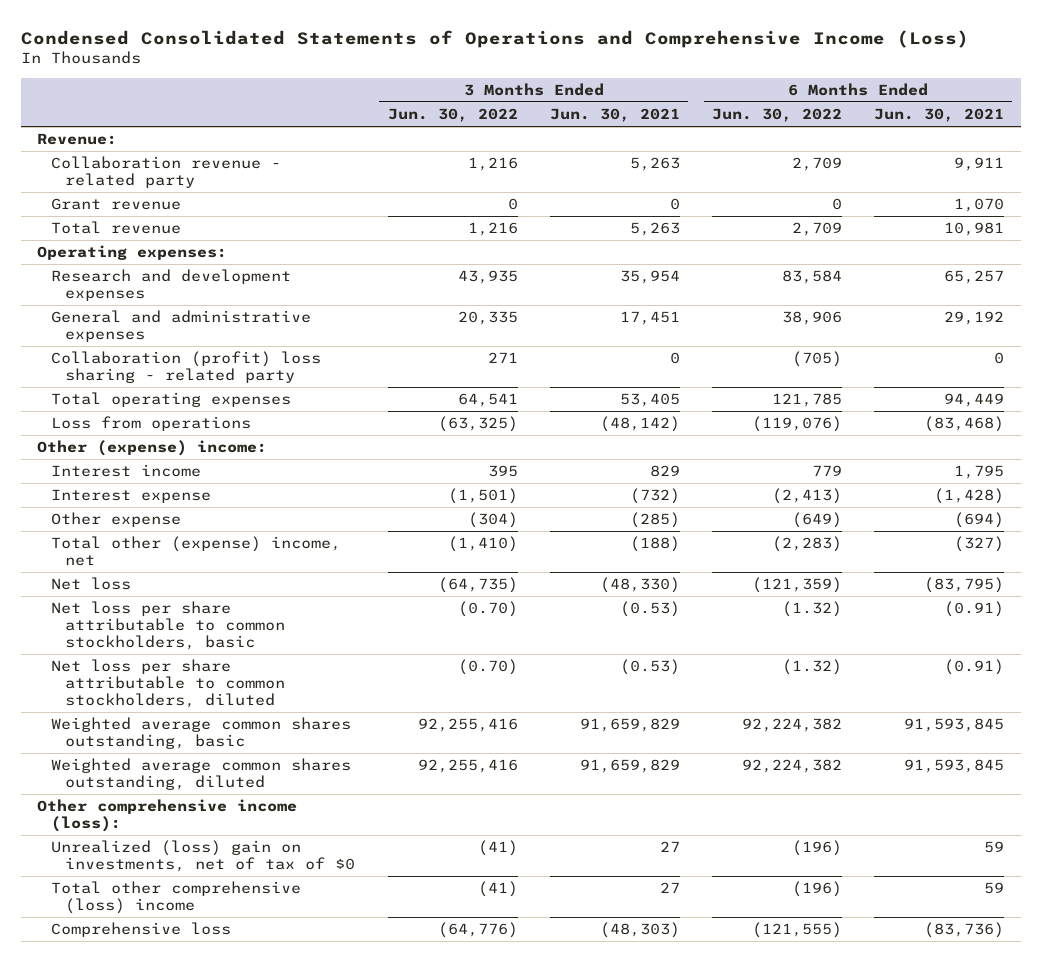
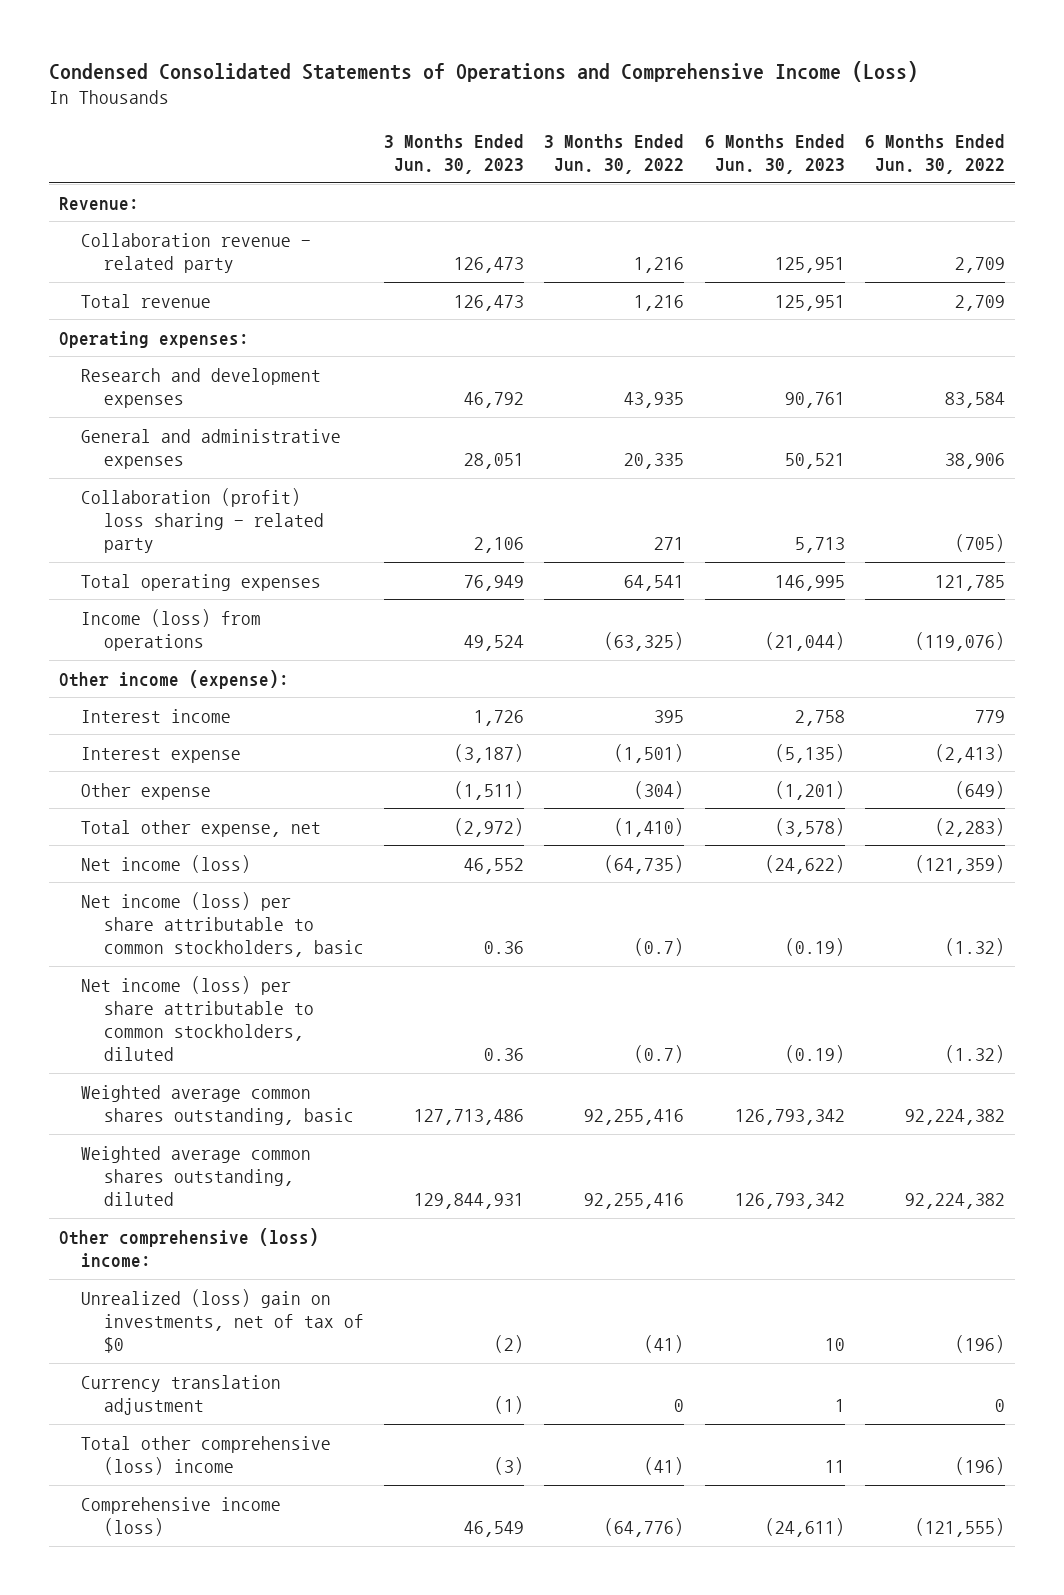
[549,108,680,123] Jun. 30, 2021 -> none
[874,108,1005,123] Jun. 30, 2021 -> none
none -> [384,133,525,174] 3 Months Ended Jun. 30, 2023
none -> [704,133,845,174] 6 Months Ended Jun. 30, 2023
[51,198,182,211] Grant revenue -> none
[51,416,252,432] Loss from operations -> [81,608,262,651] Income (loss) from operations
[37,440,268,457] Other (expense) income: -> [59,669,290,689] Other income (expense):
[51,536,342,567] Total other (expense) income, net -> [81,819,322,837] Total other expense, net
[51,577,132,591] Net loss -> [81,854,252,873] Net income (loss)
[51,601,286,650] Net loss per share attributable to common stockholders, basic -> [81,891,364,957] Net income (loss) per share attributable to common stockholders, basic
[457,601,518,618] (0.70) -> [634,937,685,956] (0.7)
[51,659,286,708] Net loss per share attributable to common stockholders, diluted -> [81,975,314,1061] Net income (loss) per share attributable to common stockholders, diluted
[457,659,518,676] (0.70) -> [634,1044,685,1063] (0.7)
[37,799,298,833] Other comprehensive income (loss): -> [59,1227,320,1268] Other comprehensive (loss) income:
none -> [81,1374,282,1415] Currency translation adjustment
[51,922,232,938] Comprehensive loss -> [81,1496,282,1536] Comprehensive income (loss)

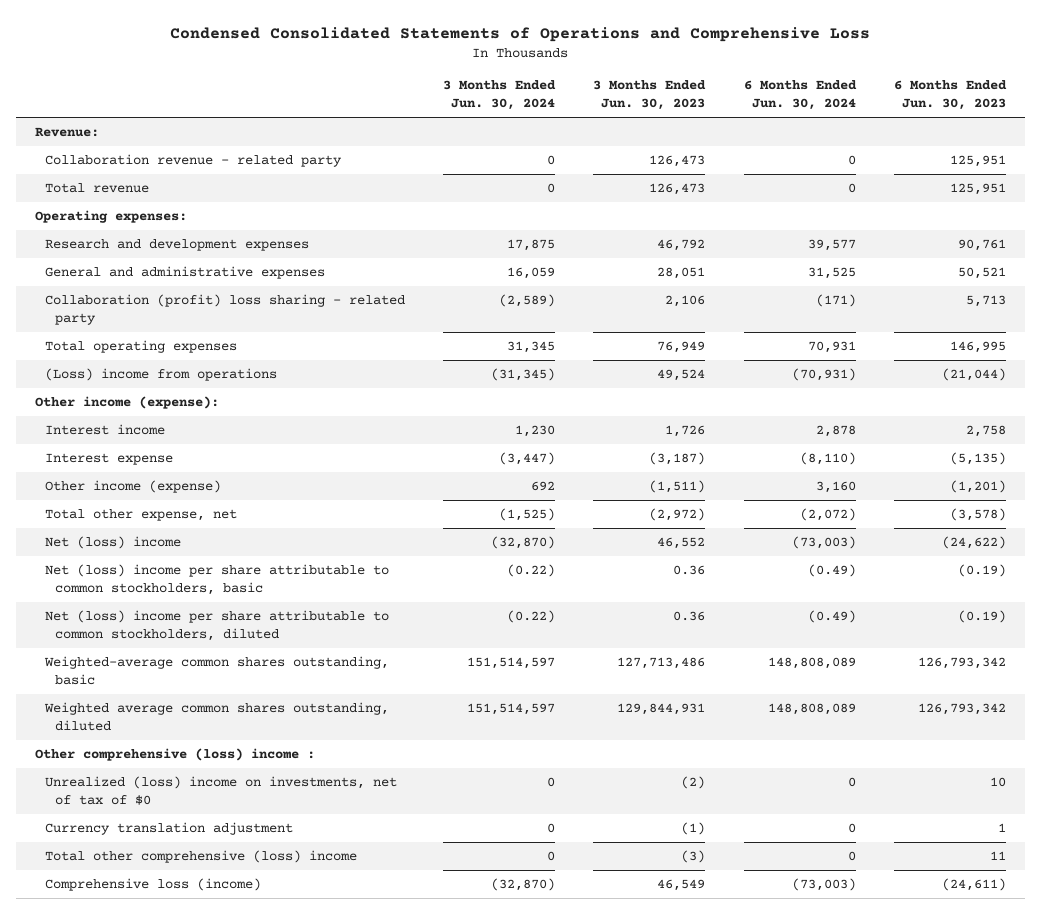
[49,61,919,83] Condensed Consolidated Statements of Operations and Comprehensive Income (Loss) -> [170,26,871,42] Condensed Consolidated Statements of Operations and Comprehensive Loss
[544,133,685,174] 3 Months Ended Jun. 30, 2022 -> none
[865,133,1006,174] 6 Months Ended Jun. 30, 2022 -> none
none -> [442,79,556,111] 3 Months Ended Jun. 30, 2024
none -> [743,79,857,111] 6 Months Ended Jun. 30, 2024
[81,608,262,651] Income (loss) from operations -> [44,367,277,381] (Loss) income from operations
[81,782,212,800] Other expense -> [44,479,221,493] Other income (expense)
[81,854,252,873] Net income (loss) -> [44,535,181,549] Net (loss) income
[81,891,364,957] Net income (loss) per share attributable to common stockholders, basic -> [44,563,389,596] Net (loss) income per share attributable to common stockholders, basic
[81,975,314,1061] Net income (loss) per share attributable to common stockholders, diluted -> [44,609,389,642] Net (loss) income per share attributable to common stockholders, diluted
[81,1084,354,1125] Weighted average common shares outstanding, basic -> [43,655,389,686] Weighted-average common shares outstanding, basic
[59,1227,320,1268] Other comprehensive (loss) income: -> [34,747,315,761] Other comprehensive (loss) income :
[81,1288,364,1353] Unrealized (loss) gain on investments, net of tax of $0 -> [44,775,397,806] Unrealized (loss) income on investments, net of tax of $0
[81,1496,282,1536] Comprehensive income (loss) -> [44,877,261,891] Comprehensive loss (income)

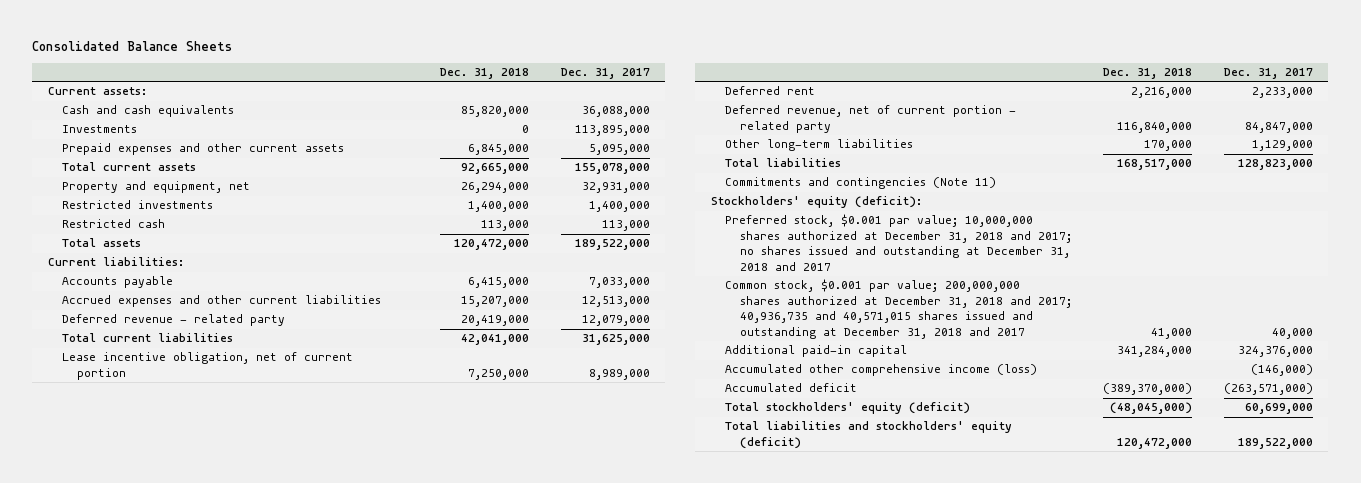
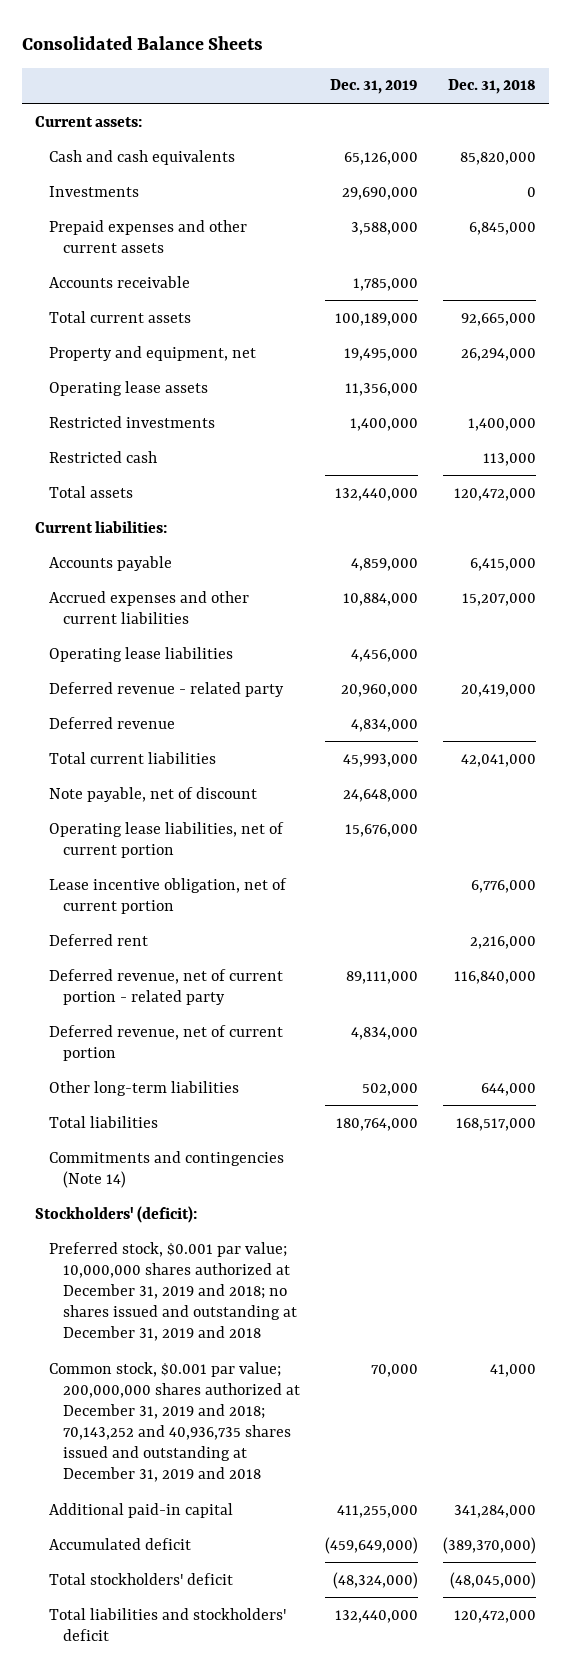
[560,68,650,80] Dec. 31, 2017 -> none
none -> [330,79,419,95] Dec. 31, 2019
none -> [49,275,191,288] Accounts receivable
none -> [49,380,209,396] Operating lease assets
none -> [49,646,234,662] Operating lease liabilities
none -> [49,716,176,729] Deferred revenue
none -> [49,786,258,802] Note payable, net of discount
none -> [49,821,285,858] Operating lease liabilities, net of current portion
[468,368,530,380] 7,250,000 -> [471,879,537,893] 6,776,000
none -> [49,1024,284,1061] Deferred revenue, net of current portion
[1144,140,1193,152] 170,000 -> [481,1082,537,1096] 644,000
[725,177,997,190] Commitments and contingencies (Note 11) -> [49,1150,285,1188] Commitments and contingencies (Note 14)
[711,196,923,209] Stockholders' equity (deficit): -> [34,1205,197,1223] Stockholders' (deficit):
[725,214,1072,271] Preferred stock, $0.001 par value; 10,000,000 shares authorized at December 31, 2018 and 2017; no shares issued and outstanding at December 31, 2018 and 2017 -> [49,1241,298,1342] Preferred stock, $0.001 par value; 10,000,000 shares authorized at December 31, 2019 and 2018; no shares issued and outstanding at December 31, 2019 and 2018
[725,279,1072,339] Common stock, $0.001 par value; 200,000,000 shares authorized at December 31, 2018 and 2017; 40,936,735 and 40,571,015 shares issued and outstanding at December 31, 2018 and 2017 -> [49,1361,301,1483] Common stock, $0.001 par value; 200,000,000 shares authorized at December 31, 2019 and 2018; 70,143,252 and 40,936,735 shares issued and outstanding at December 31, 2019 and 2018
[725,364,1038,377] Accumulated other comprehensive income (loss) -> none
[725,402,971,415] Total stockholders' equity (deficit) -> [49,1572,234,1585] Total stockholders' deficit
[725,421,1013,449] Total liabilities and stockholders' equity (deficit) -> [49,1607,287,1641] Total liabilities and stockholders' deficit

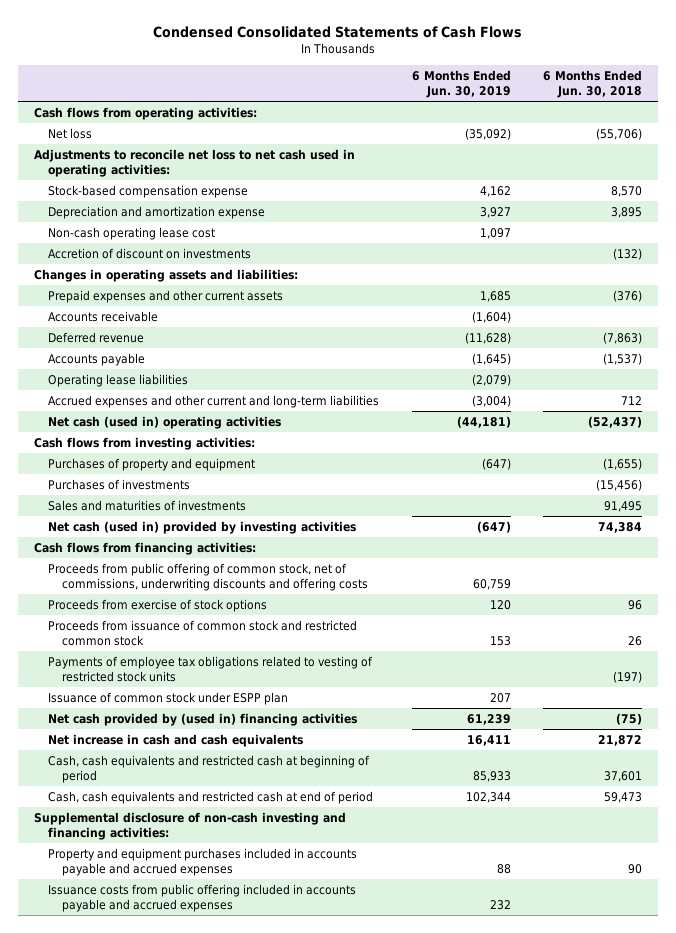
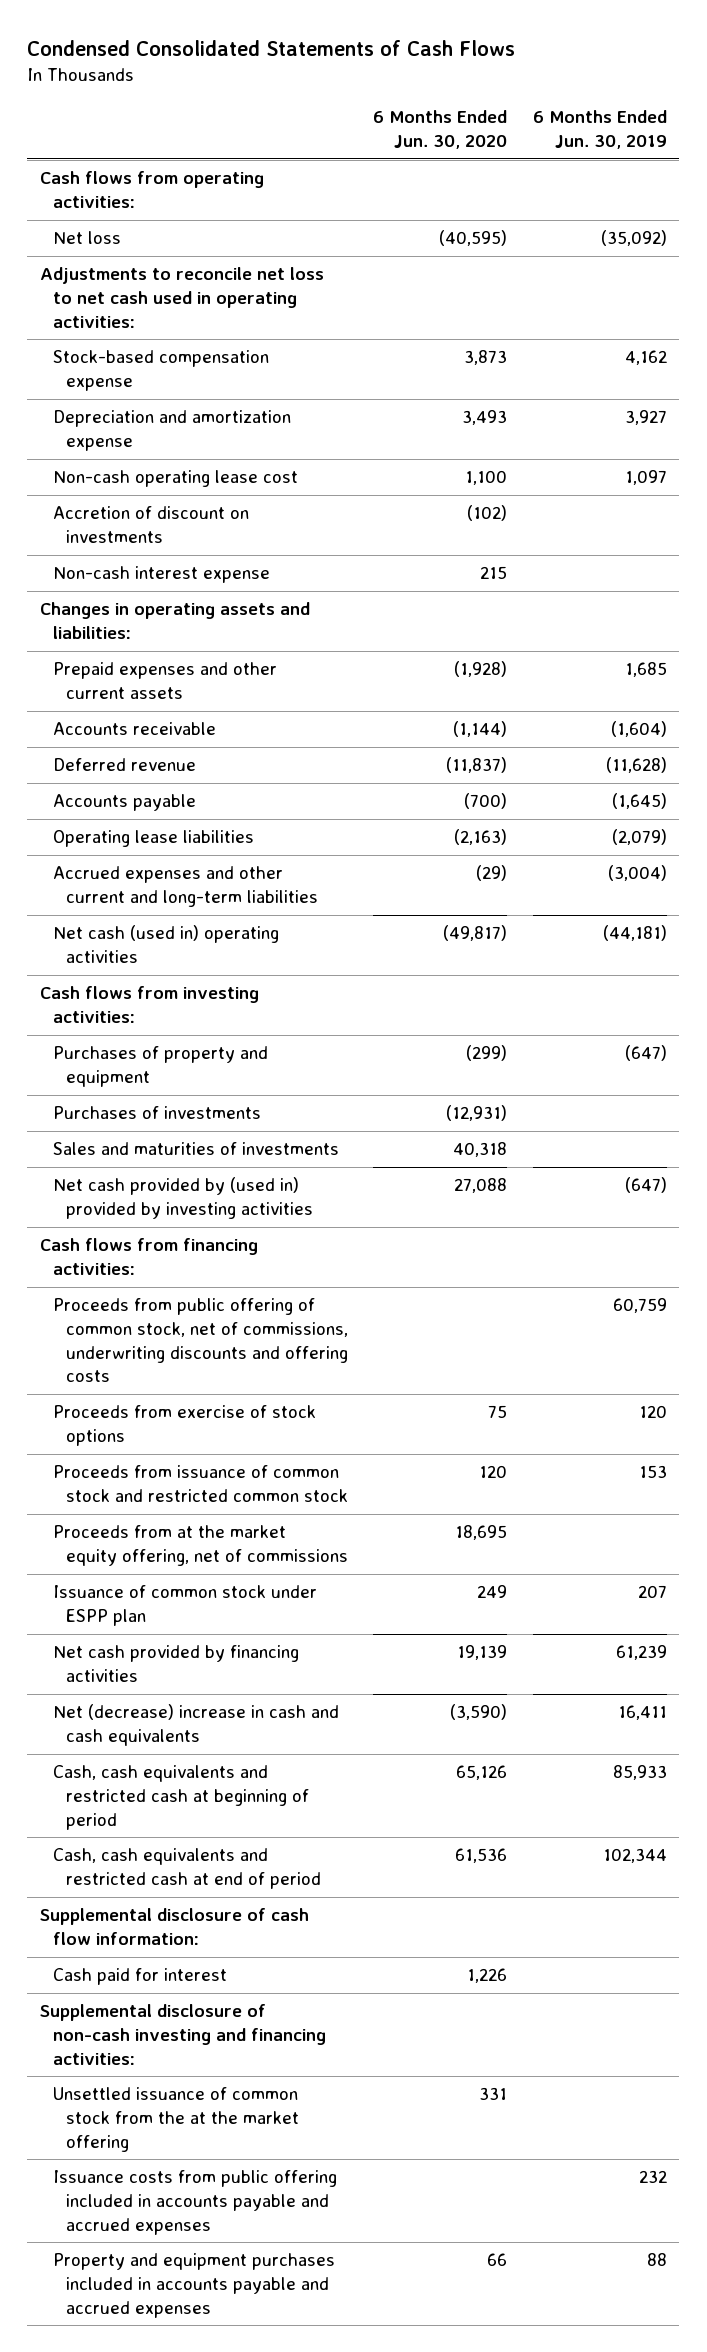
[542,70,642,99] 6 Months Ended Jun. 30, 2018 -> none
none -> [373,110,508,149] 6 Months Ended Jun. 30, 2020
none -> [52,566,270,584] Non-cash interest expense
[48,521,357,535] Net cash (used in) provided by investing activities -> [52,1177,314,1219] Net cash provided by (used in) provided by investing activities
[48,656,374,683] Payments of employee tax obligations related to vesting of restricted stock units -> none
none -> [52,1525,349,1566] Proceeds from at the market equity offering, net of commissions
[48,713,358,727] Net cash provided by (used in) financing activities -> [52,1645,299,1682] Net cash provided by financing activities
[48,734,304,748] Net increase in cash and cash equivalents -> [52,1704,339,1746] Net (decrease) increase in cash and cash equivalents
none -> [39,1908,309,1945] Supplemental disclosure of cash flow information:
none -> [52,1968,227,1986] Cash paid for interest
none -> [52,2087,300,2152] Unsettled issuance of common stock from the at the market offering
[48,848,358,877] Property and equipment purchases included in accounts payable and accrued expenses -> [52,2253,335,2318] Property and equipment purchases included in accounts payable and accrued expenses

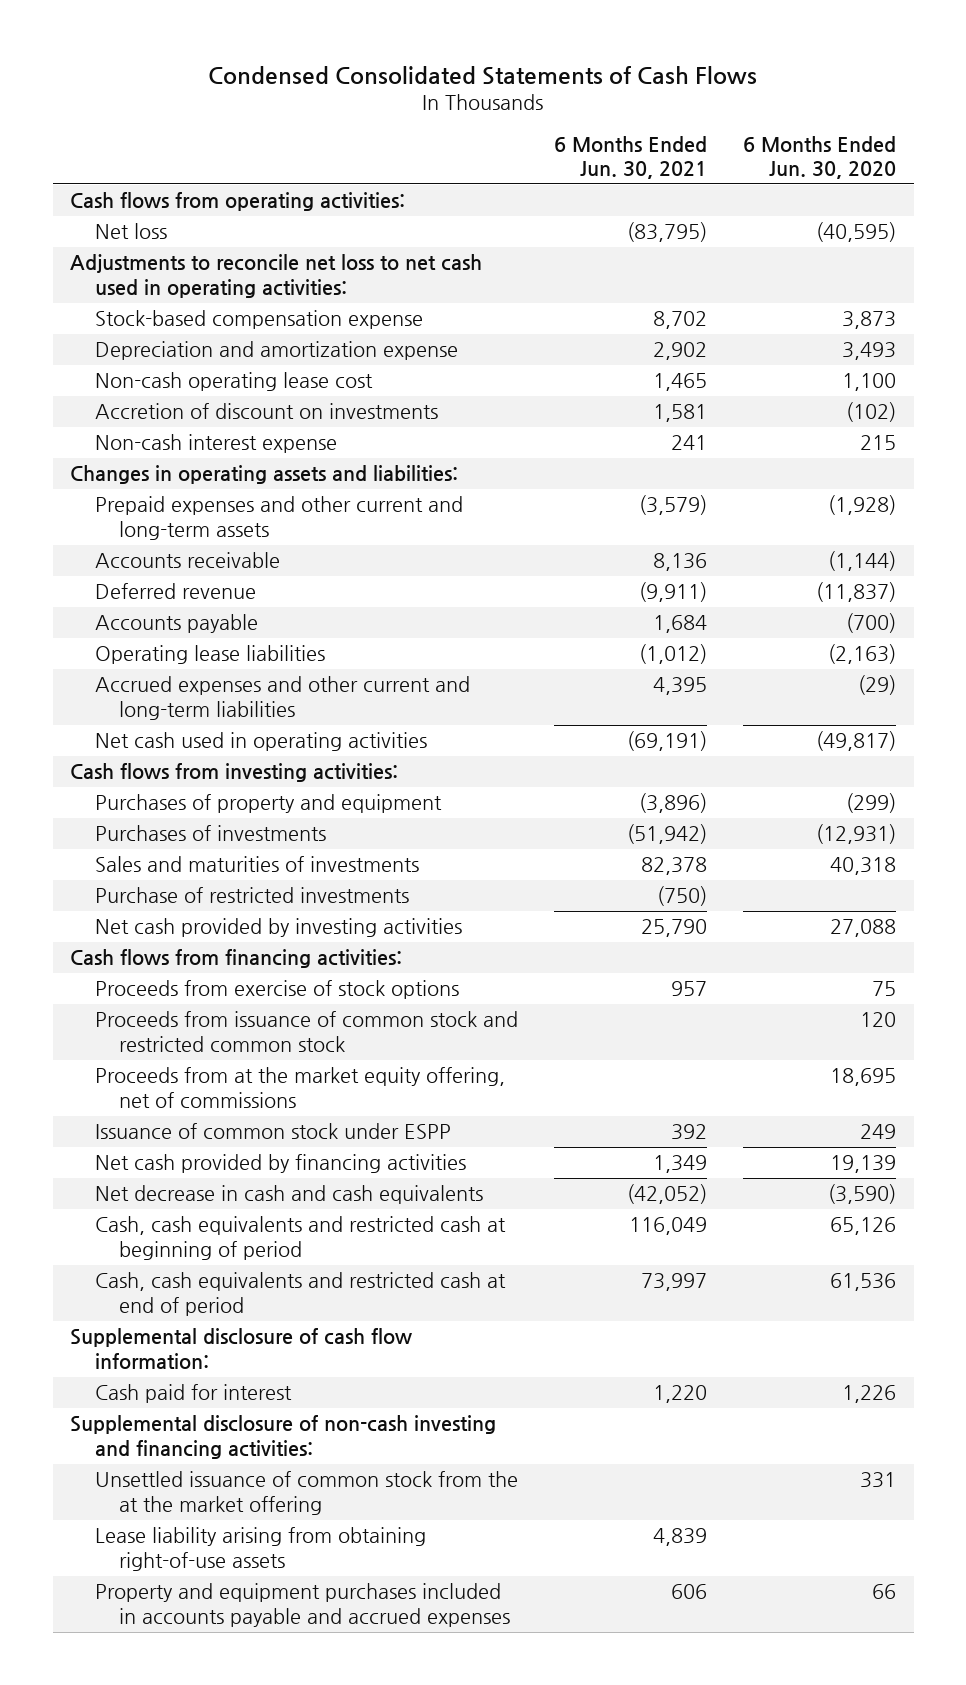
[532,110,667,149] 6 Months Ended Jun. 30, 2019 -> none
none -> [553,135,707,179] 6 Months Ended Jun. 30, 2021
[52,662,277,699] Prepaid expenses and other current assets -> [94,496,463,540] Prepaid expenses and other current and long-term assets
[52,925,279,963] Net cash (used in) operating activities -> [94,732,427,752] Net cash used in operating activities
none -> [94,887,409,904] Purchase of restricted investments
[52,1177,314,1219] Net cash provided by (used in) provided by investing activities -> [94,918,462,938] Net cash provided by investing activities
[52,1298,349,1383] Proceeds from public offering of common stock, net of commissions, underwriting discounts and offering costs -> none
[52,1585,317,1626] Issuance of common stock under ESPP plan -> [94,1123,451,1140] Issuance of common stock under ESPP
[52,1704,339,1746] Net (decrease) increase in cash and cash equivalents -> [94,1185,483,1205] Net decrease in cash and cash equivalents
[52,2170,337,2235] Issuance costs from public offering included in accounts payable and accrued expenses -> none
none -> [94,1527,426,1571] Lease liability arising from obtaining right-of-use assets

